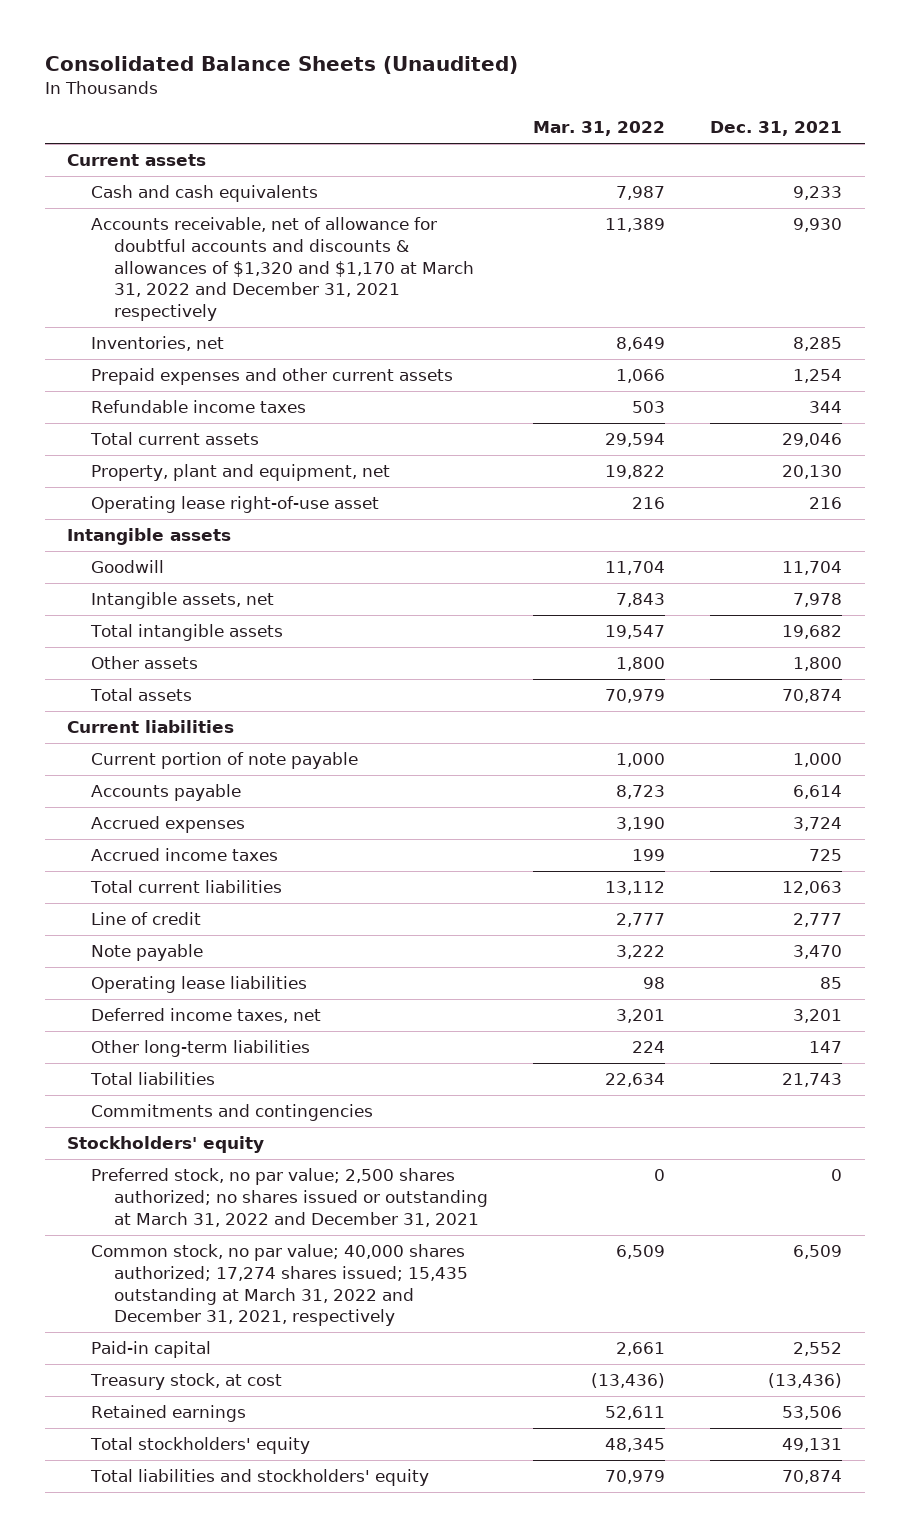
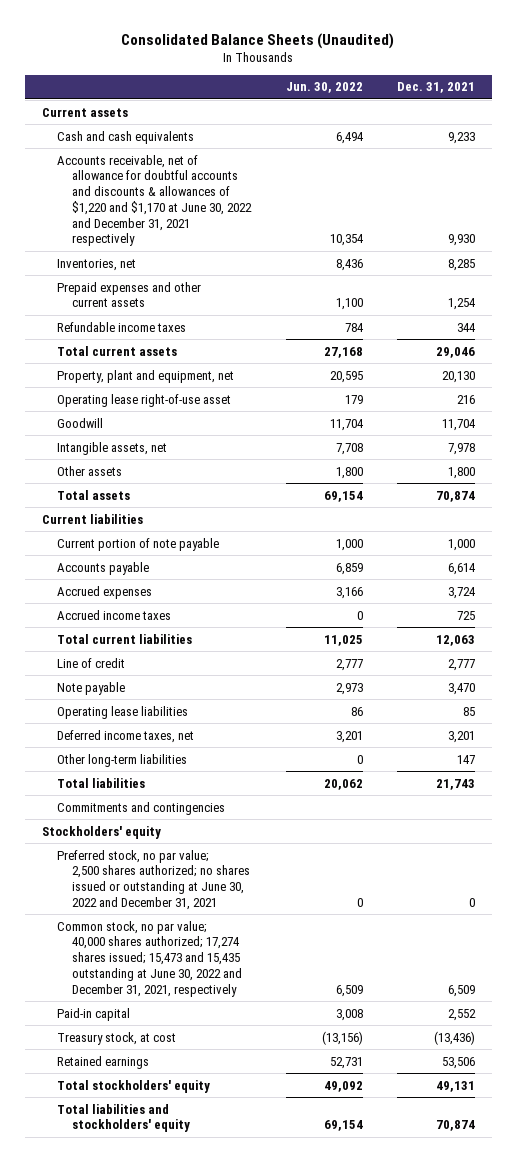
[533,121,666,137] Mar. 31, 2022 -> none
none -> [285,82,363,94] Jun. 30, 2022
[90,217,475,321] Accounts receivable, net of allowance for doubtful accounts and discounts & allowances of $1,320 and $1,170 at March 31, 2022 and December 31, 2021 respectively -> [57,154,253,247] Accounts receivable, net of allowance for doubtful accounts and discounts & allowances of $1,220 and $1,170 at June 30, 2022 and December 31, 2021 respectively
[67,528,232,546] Intangible assets -> none
[89,624,283,642] Total intangible assets -> none
[90,1168,489,1227] Preferred stock, no par value; 2,500 shares authorized; no shares issued or outstanding at March 31, 2022 and December 31, 2021 -> [57,849,251,910] Preferred stock, no par value; 2,500 shares authorized; no shares issued or outstanding at June 30, 2022 and December 31, 2021
[90,1244,469,1327] Common stock, no par value; 40,000 shares authorized; 17,274 shares issued; 15,435 outstanding at March 31, 2022 and December 31, 2021, respectively -> [57,920,243,997] Common stock, no par value; 40,000 shares authorized; 17,274 shares issued; 15,473 and 15,435 outstanding at June 30, 2022 and December 31, 2021, respectively

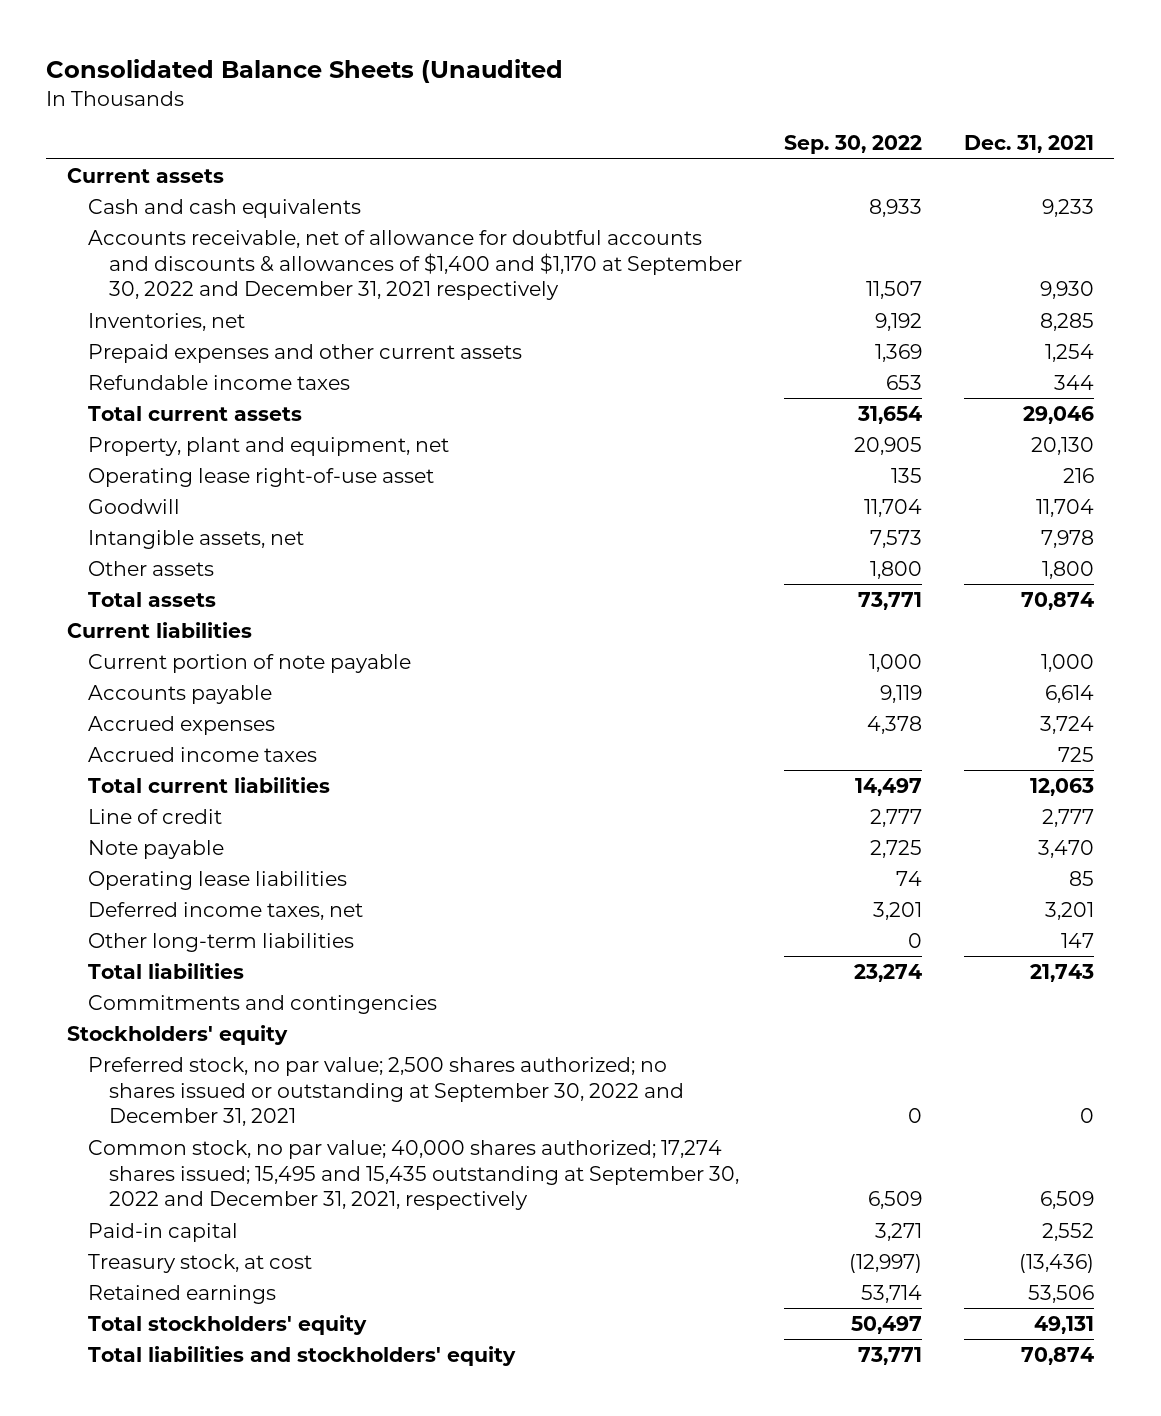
[121,32,395,49] Consolidated Balance Sheets (Unaudited) -> [46,59,564,84] Consolidated Balance Sheets (Unaudited
[285,82,363,94] Jun. 30, 2022 -> none
none -> [783,135,922,155] Sep. 30, 2022
[57,154,253,247] Accounts receivable, net of allowance for doubtful accounts and discounts & allowances of $1,220 and $1,170 at June 30, 2022 and December 31, 2021 respectively -> [88,229,743,301] Accounts receivable, net of allowance for doubtful accounts and discounts & allowances of $1,400 and $1,170 at September 30, 2022 and December 31, 2021 respectively
[57,849,251,910] Preferred stock, no par value; 2,500 shares authorized; no shares issued or outstanding at June 30, 2022 and December 31, 2021 -> [88,1056,685,1127] Preferred stock, no par value; 2,500 shares authorized; no shares issued or outstanding at September 30, 2022 and December 31, 2021
[57,920,243,997] Common stock, no par value; 40,000 shares authorized; 17,274 shares issued; 15,473 and 15,435 outstanding at June 30, 2022 and December 31, 2021, respectively -> [88,1139,740,1211] Common stock, no par value; 40,000 shares authorized; 17,274 shares issued; 15,495 and 15,435 outstanding at September 30, 2022 and December 31, 2021, respectively

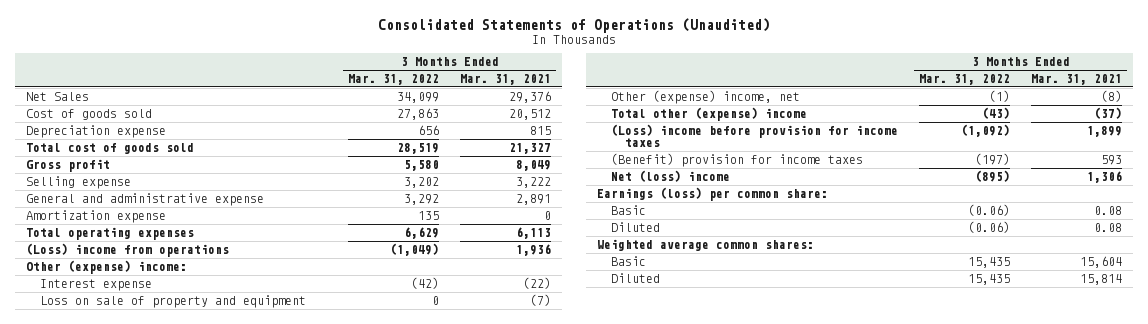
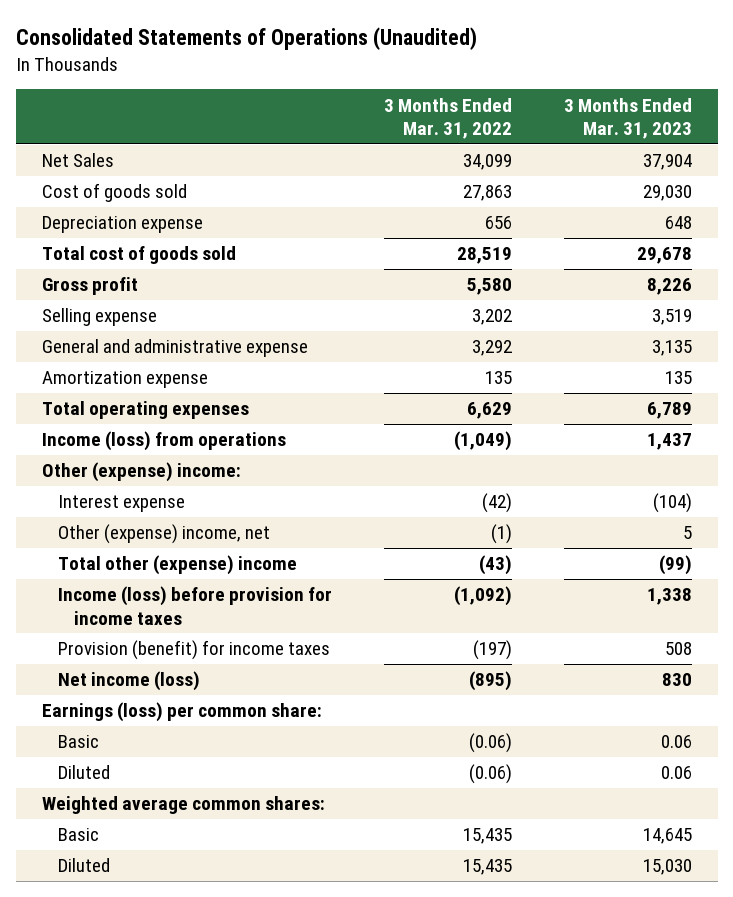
[460,74,552,86] Mar. 31, 2021 -> none
none -> [563,97,692,139] 3 Months Ended Mar. 31, 2023
[25,242,229,257] (Loss) income from operations -> [41,431,286,452] Income (loss) from operations
[40,294,307,308] Loss on sale of property and equipment -> none
[610,123,898,148] (Loss) income before provision for income taxes -> [57,586,332,625] Income (loss) before provision for income taxes
[610,152,863,167] (Benefit) provision for income taxes -> [57,640,330,661] Provision (benefit) for income taxes
[610,169,730,182] Net (loss) income -> [57,671,200,692] Net income (loss)

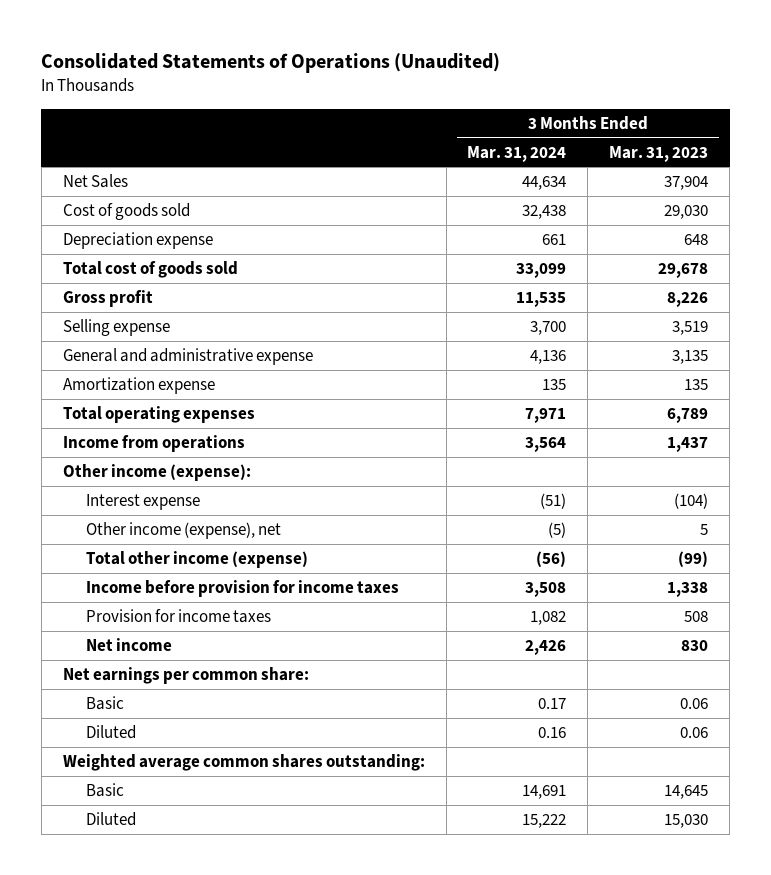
[383,97,512,139] 3 Months Ended Mar. 31, 2022 -> none
none -> [467,145,567,162] Mar. 31, 2024
[41,431,286,452] Income (loss) from operations -> [62,435,245,453] Income from operations
[41,462,241,483] Other (expense) income: -> [62,464,251,482] Other income (expense):
[57,524,270,545] Other (expense) income, net -> [85,522,281,540] Other income (expense), net
[57,555,297,576] Total other (expense) income -> [85,551,308,569] Total other income (expense)
[57,586,332,625] Income (loss) before provision for income taxes -> [85,580,399,598] Income before provision for income taxes
[57,640,330,661] Provision (benefit) for income taxes -> [85,609,271,624] Provision for income taxes
[57,671,200,692] Net income (loss) -> [85,638,172,652] Net income
[41,702,322,723] Earnings (loss) per common share: -> [62,667,309,685] Net earnings per common share:
[41,796,325,815] Weighted average common shares: -> [62,754,425,772] Weighted average common shares outstanding:

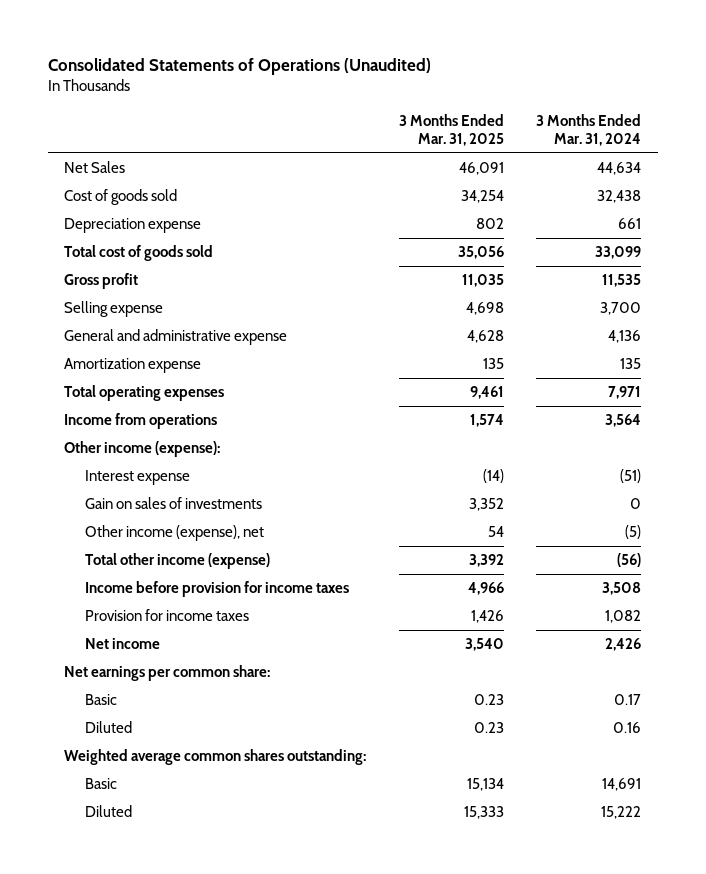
[609,145,709,162] Mar. 31, 2023 -> none
none -> [398,113,504,146] 3 Months Ended Mar. 31, 2025
none -> [84,497,262,510] Gain on sales of investments

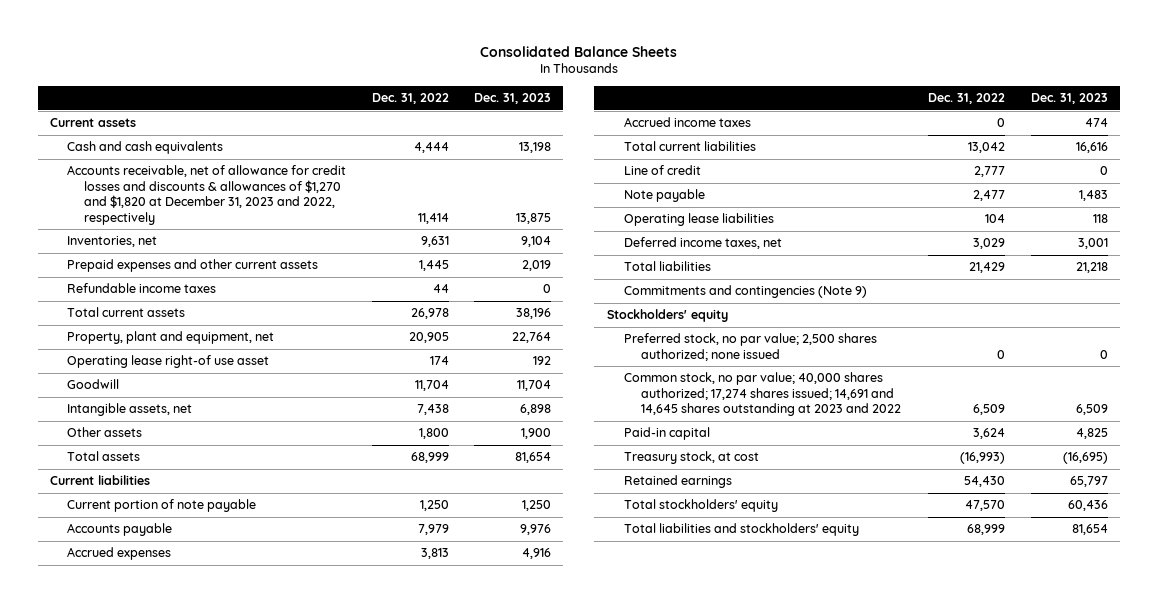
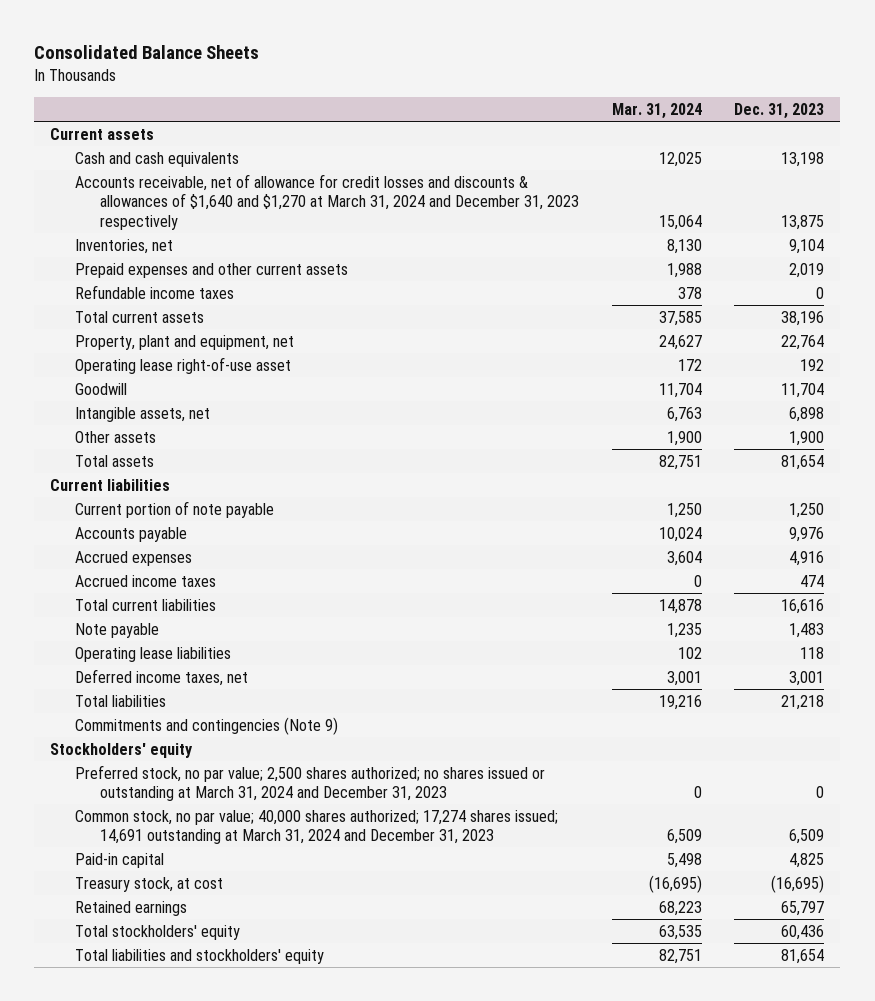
[371,93,449,105] Dec. 31, 2022 -> none
none -> [611,102,702,119] Mar. 31, 2024
[67,165,347,225] Accounts receivable, net of allowance for credit losses and discounts & allowances of $1,270 and $1,820 at December 31, 2023 and 2022, respectively -> [75,173,579,230] Accounts receivable, net of allowance for credit losses and discounts & allowances of $1,640 and $1,270 at March 31, 2024 and December 31, 2023 respectively
[67,355,270,369] Operating lease right-of use asset -> [75,356,292,374] Operating lease right-of-use asset
[624,165,702,176] Line of credit -> none
[624,333,878,361] Preferred stock, no par value; 2,500 shares authorized; none issued -> [75,764,546,802] Preferred stock, no par value; 2,500 shares authorized; no shares issued or outstanding at March 31, 2024 and December 31, 2023
[624,372,902,417] Common stock, no par value; 40,000 shares authorized; 17,274 shares issued; 14,691 and 14,645 shares outstanding at 2023 and 2022 -> [75,809,559,845] Common stock, no par value; 40,000 shares authorized; 17,274 shares issued; 14,691 outstanding at March 31, 2024 and December 31, 2023

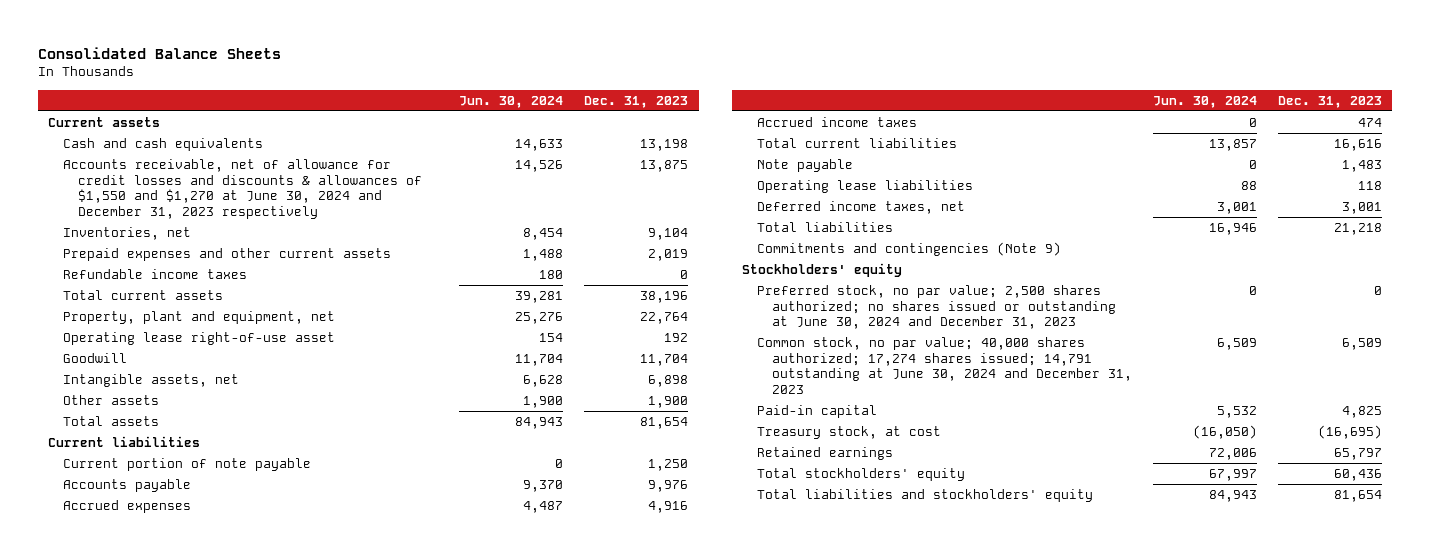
[611,102,702,119] Mar. 31, 2024 -> none
none -> [459,95,564,108] Jun. 30, 2024
[75,173,579,230] Accounts receivable, net of allowance for credit losses and discounts & allowances of $1,640 and $1,270 at March 31, 2024 and December 31, 2023 respectively -> [63,159,422,219] Accounts receivable, net of allowance for credit losses and discounts & allowances of $1,550 and $1,270 at June 30, 2024 and December 31, 2023 respectively
[75,764,546,802] Preferred stock, no par value; 2,500 shares authorized; no shares issued or outstanding at March 31, 2024 and December 31, 2023 -> [757,285,1116,330] Preferred stock, no par value; 2,500 shares authorized; no shares issued or outstanding at June 30, 2024 and December 31, 2023
[75,809,559,845] Common stock, no par value; 40,000 shares authorized; 17,274 shares issued; 14,691 outstanding at March 31, 2024 and December 31, 2023 -> [757,337,1132,394] Common stock, no par value; 40,000 shares authorized; 17,274 shares issued; 14,791 outstanding at June 30, 2024 and December 31, 2023

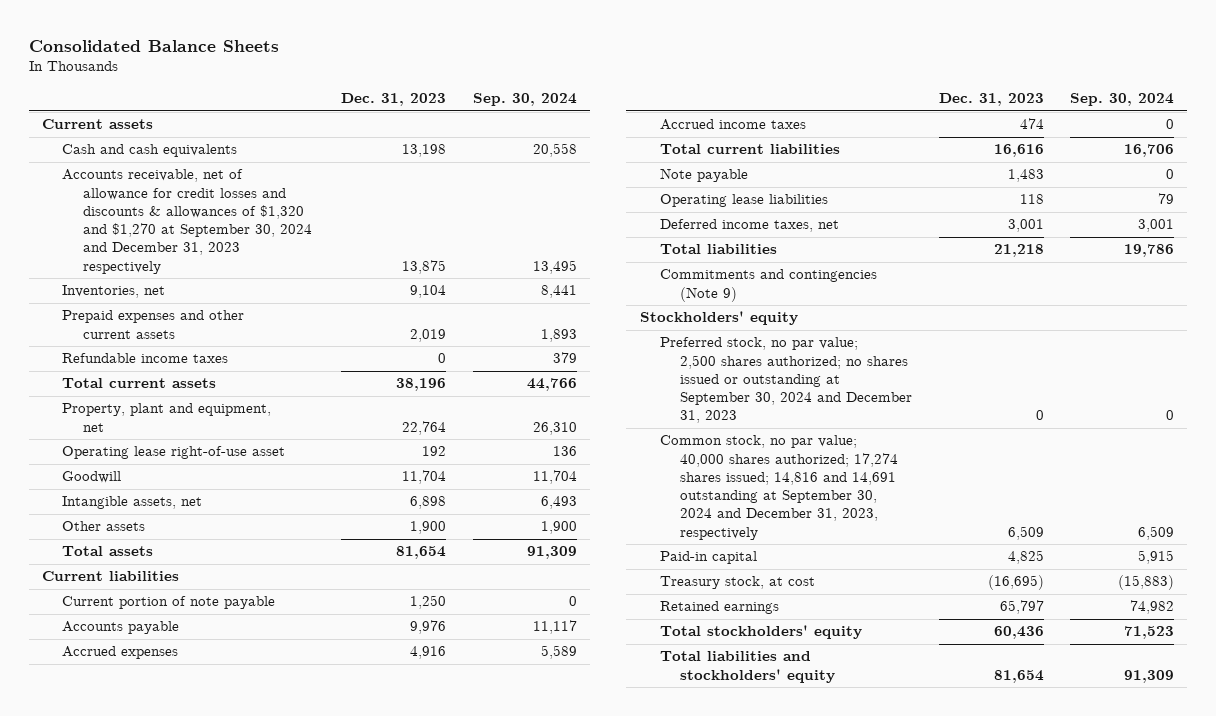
[459,95,564,108] Jun. 30, 2024 -> none
none -> [472,93,577,107] Sep. 30, 2024
[63,159,422,219] Accounts receivable, net of allowance for credit losses and discounts & allowances of $1,550 and $1,270 at June 30, 2024 and December 31, 2023 respectively -> [62,169,312,274] Accounts receivable, net of allowance for credit losses and discounts & allowances of $1,320 and $1,270 at September 30, 2024 and December 31, 2023 respectively
[757,285,1116,330] Preferred stock, no par value; 2,500 shares authorized; no shares issued or outstanding at June 30, 2024 and December 31, 2023 -> [659,337,913,424] Preferred stock, no par value; 2,500 shares authorized; no shares issued or outstanding at September 30, 2024 and December 31, 2023
[757,337,1132,394] Common stock, no par value; 40,000 shares authorized; 17,274 shares issued; 14,791 outstanding at June 30, 2024 and December 31, 2023 -> [659,435,899,540] Common stock, no par value; 40,000 shares authorized; 17,274 shares issued; 14,816 and 14,691 outstanding at September 30, 2024 and December 31, 2023, respectively

